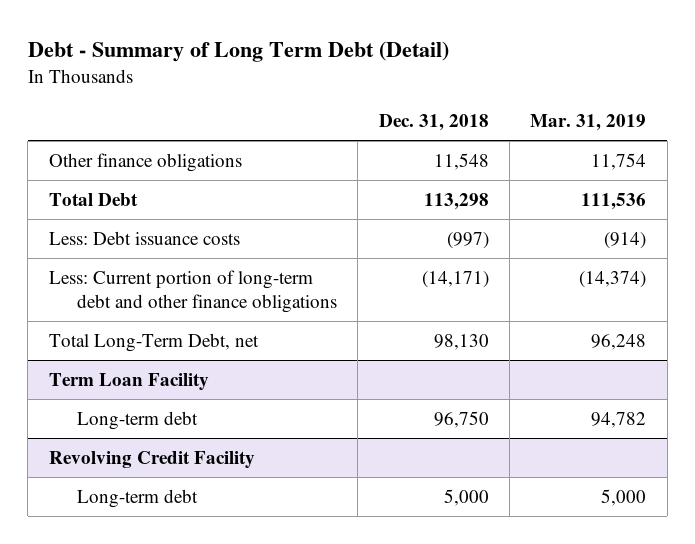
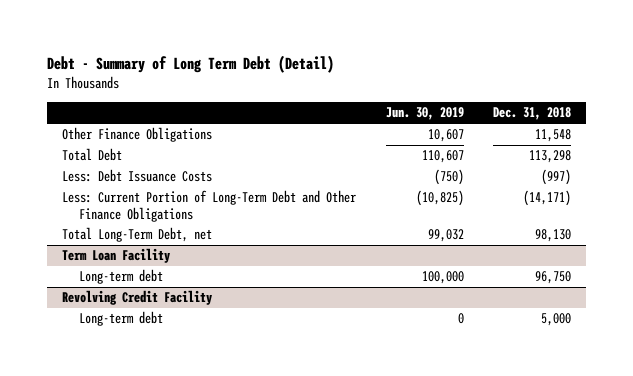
[530,114,647,132] Mar. 31, 2019 -> none
none -> [385,107,464,121] Jun. 30, 2019
[48,152,242,172] Other finance obligations -> [62,127,213,143] Other Finance Obligations
[48,230,240,245] Less: Debt issuance costs -> [62,169,213,183] Less: Debt Issuance Costs
[48,269,337,313] Less: Current portion of long-term debt and other finance obligations -> [62,190,357,222] Less: Current Portion of Long-Term Debt and Other Finance Obligations

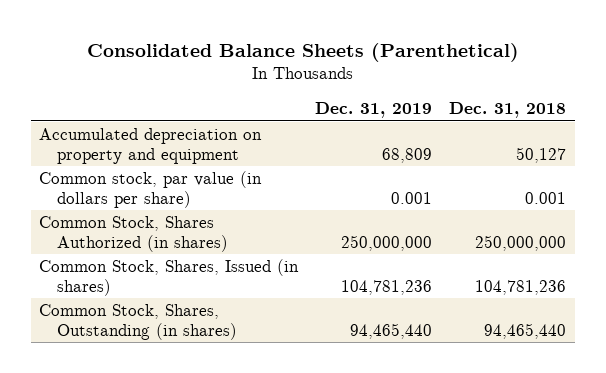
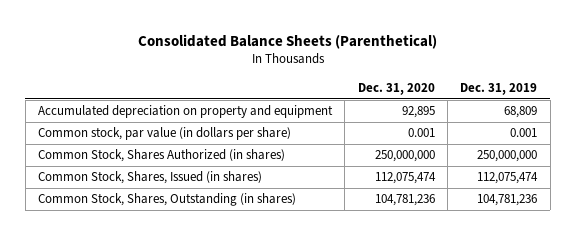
[449,102,567,119] Dec. 31, 2018 -> none
none -> [357,82,435,95] Dec. 31, 2020
[341,279,433,295] 104,781,236 -> [477,172,539,185] 112,075,474
[350,322,433,339] 94,465,440 -> [477,194,538,207] 104,781,236

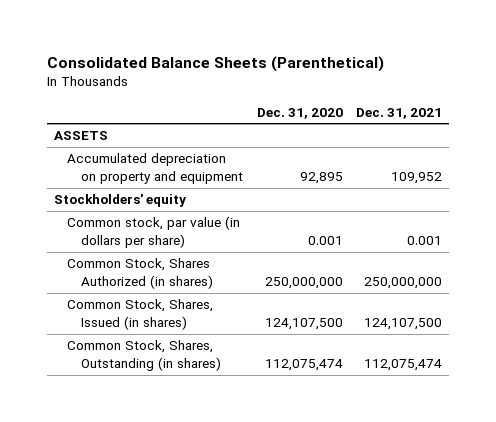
[460,82,538,95] Dec. 31, 2019 -> none
none -> [356,107,443,119] Dec. 31, 2021
none -> [53,131,108,141] ASSETS
none -> [53,194,186,208] Stockholders' equity
[374,172,436,185] 112,075,474 -> [264,318,343,331] 124,107,500
[374,194,435,207] 104,781,236 -> [264,359,343,372] 112,075,474

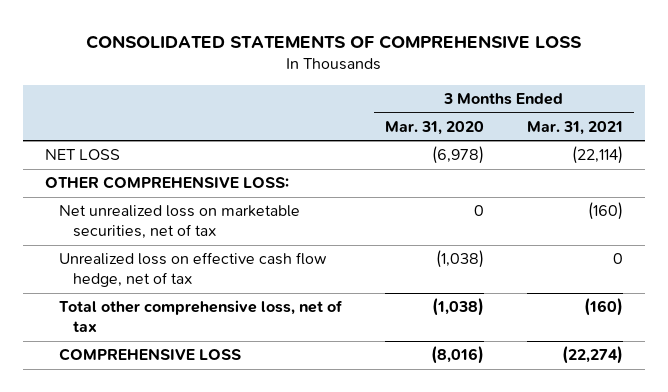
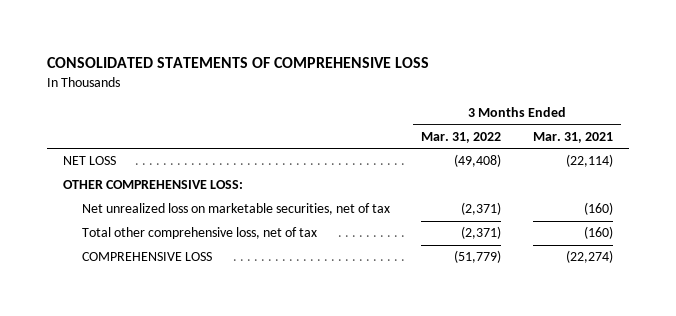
[385,120,485,135] Mar. 31, 2020 -> none
none -> [421,131,502,143] Mar. 31, 2022
[58,252,327,288] Unrealized loss on effective cash flow hedge, net of tax -> none

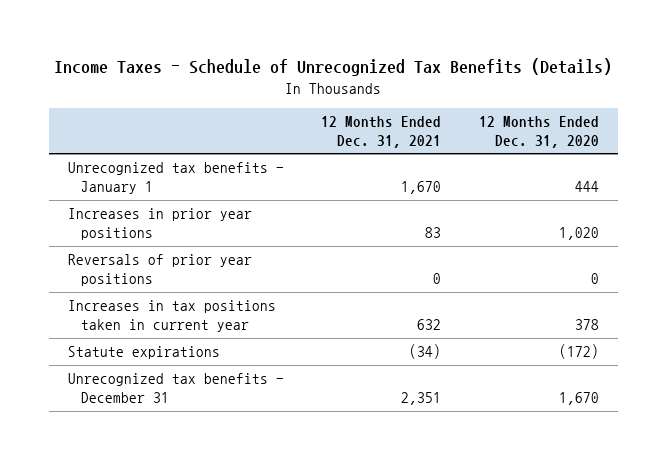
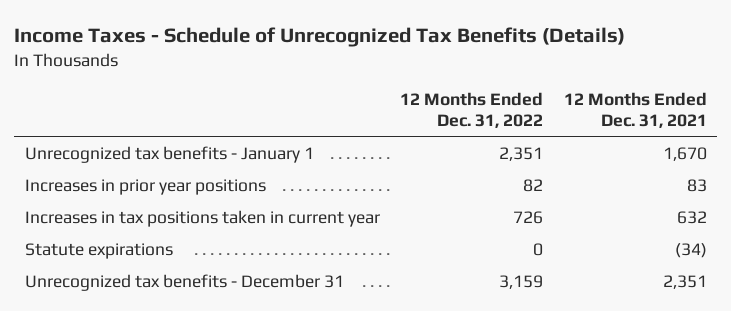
[479,115,600,148] 12 Months Ended Dec. 31, 2020 -> none
none -> [400,92,544,128] 12 Months Ended Dec. 31, 2022
[67,254,252,287] Reversals of prior year positions -> none

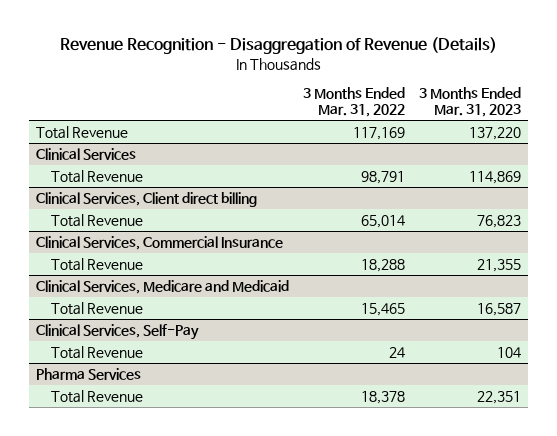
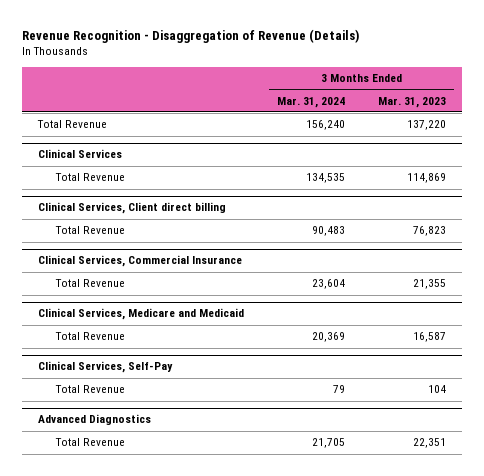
[303,87,406,118] 3 Months Ended Mar. 31, 2022 -> none
none -> [277,96,346,108] Mar. 31, 2024
[36,367,142,380] Pharma Services -> [38,414,152,426] Advanced Diagnostics

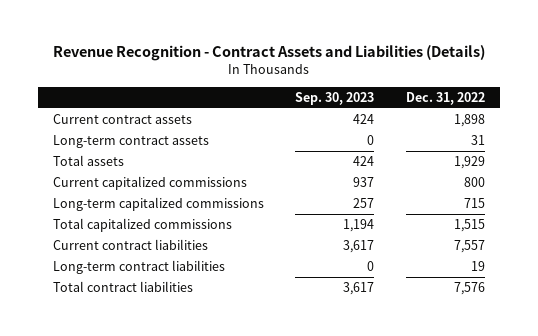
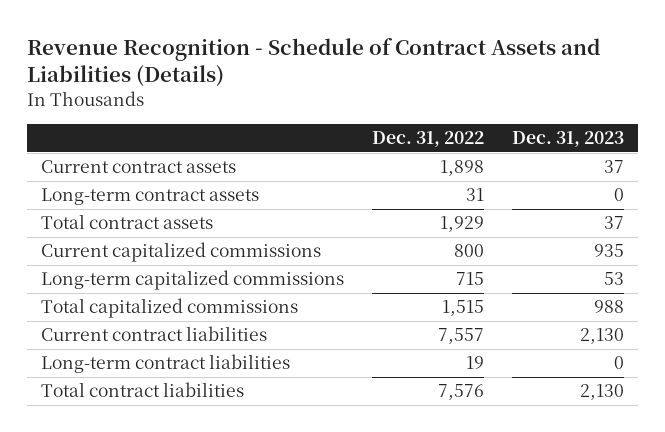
[52,45,485,62] Revenue Recognition - Contract Assets and Liabilities (Details) -> [27,37,601,88] Revenue Recognition - Schedule of Contract Assets and Liabilities (Details)
[295,91,375,105] Sep. 30, 2023 -> none
none -> [511,131,624,148] Dec. 31, 2023
[53,155,125,167] Total assets -> [41,214,214,230] Total contract assets

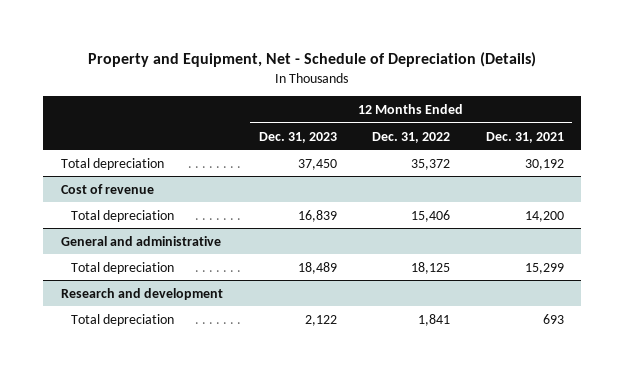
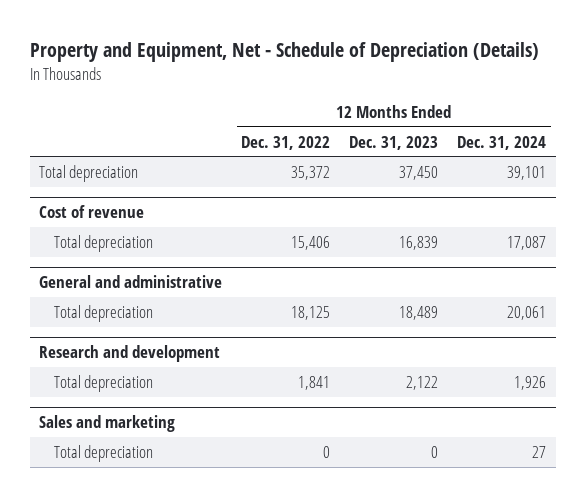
[485,131,564,143] Dec. 31, 2021 -> none
none -> [457,135,547,150] Dec. 31, 2024
none -> [39,414,176,432] Sales and marketing
none -> [53,444,153,462] Total depreciation

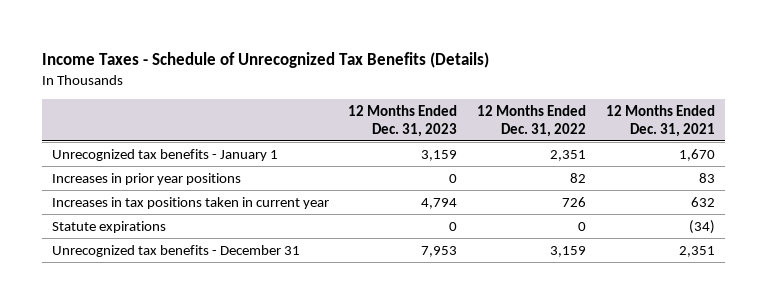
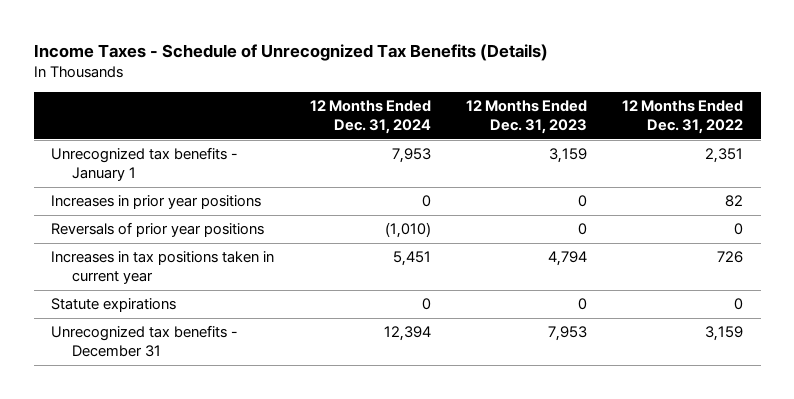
[606,104,716,137] 12 Months Ended Dec. 31, 2021 -> none
none -> [309,100,431,135] 12 Months Ended Dec. 31, 2024
none -> [51,222,265,238] Reversals of prior year positions

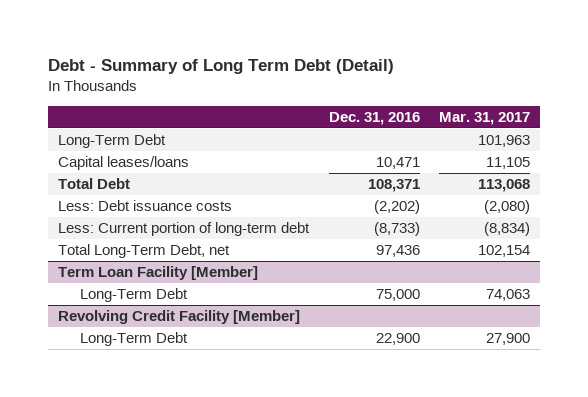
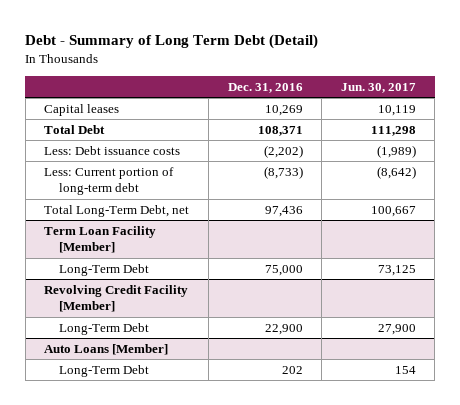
[438,112,530,126] Mar. 31, 2017 -> none
none -> [340,82,416,93] Jun. 30, 2017
[58,133,167,148] Long-Term Debt -> none
[58,155,190,170] Capital leases/loans -> [44,103,120,116] Capital leases
[375,156,420,169] 10,471 -> [264,104,303,116] 10,269
none -> [44,343,169,355] Auto Loans [Member]
none -> [59,364,150,377] Long-Term Debt

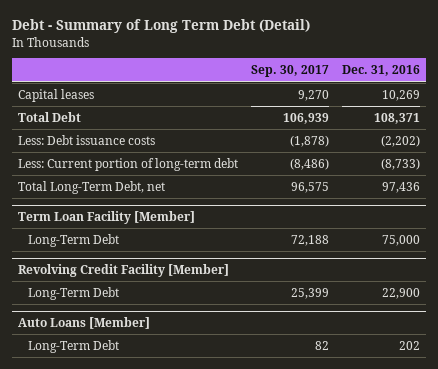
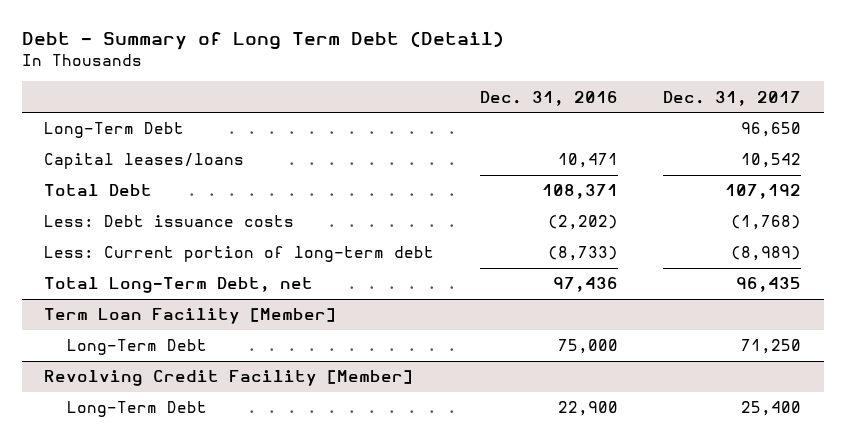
[251,65,330,78] Sep. 30, 2017 -> none
none -> [662,90,801,106] Dec. 31, 2017
none -> [44,122,185,139] Long-Term Debt
[18,88,95,102] Capital leases -> [44,153,245,170] Capital leases/loans
[381,89,420,101] 10,269 -> [557,153,618,169] 10,471
[18,317,151,330] Auto Loans [Member] -> none
[28,339,120,353] Long-Term Debt -> none

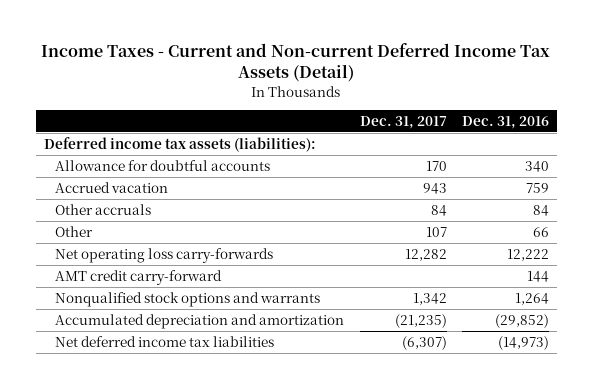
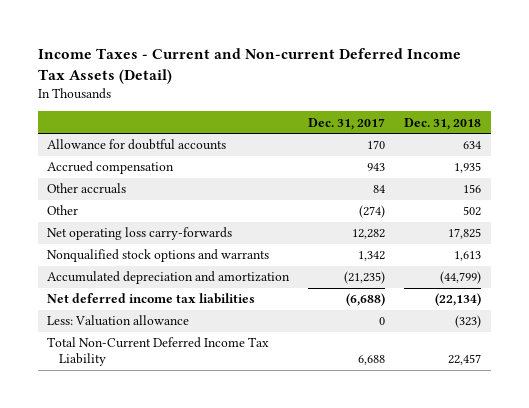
[462,116,550,130] Dec. 31, 2016 -> none
none -> [404,117,482,130] Dec. 31, 2018
[43,136,316,152] Deferred income tax assets (liabilities): -> none
[55,181,169,193] Accrued vacation -> [47,161,175,175] Accrued compensation
[425,226,447,237] 107 -> [359,205,386,219] (274)
[55,269,223,285] AMT credit carry-forward -> none
[401,335,447,350] (6,307) -> [346,293,386,307] (6,688)
none -> [47,315,190,327] Less: Valuation allowance
none -> [47,337,270,367] Total Non-Current Deferred Income Tax Liability

